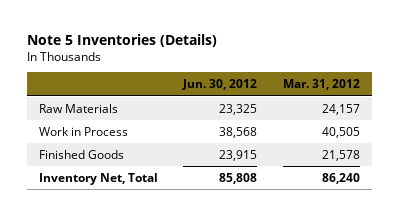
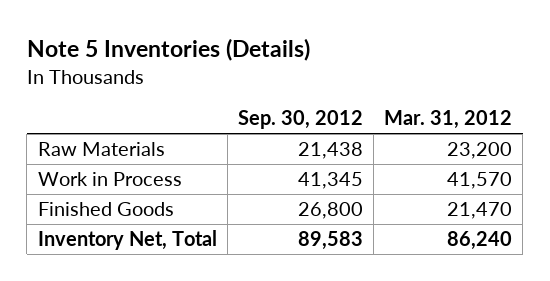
[182,79,258,91] Jun. 30, 2012 -> none
none -> [237,110,363,130] Sep. 30, 2012
[321,103,360,115] 24,157 -> [447,141,513,159] 23,200
[321,126,360,138] 40,505 -> [447,171,513,189] 41,570
[321,149,360,161] 21,578 -> [447,201,513,219] 21,470

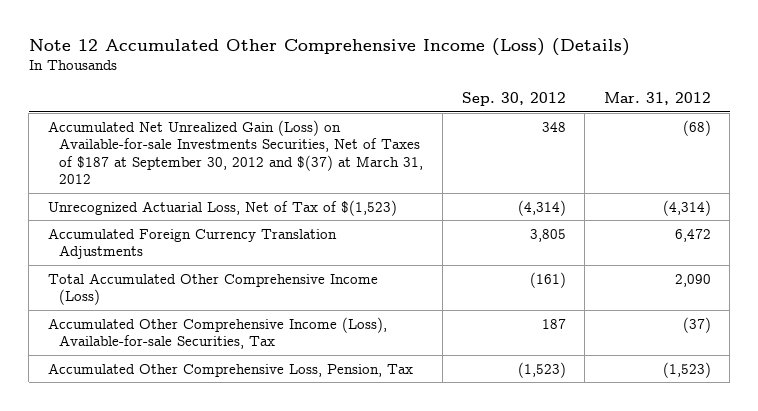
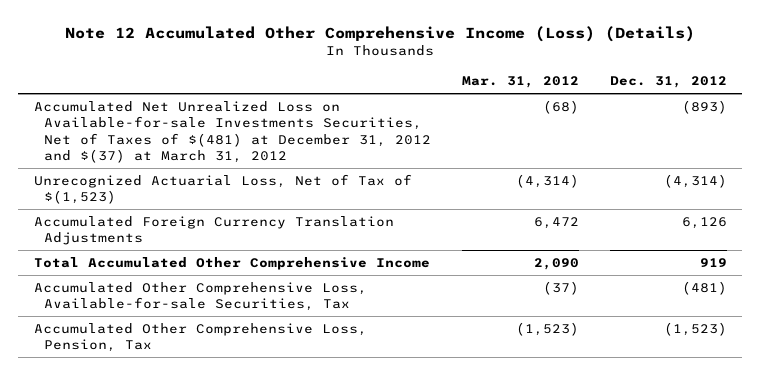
[461,92,566,107] Sep. 30, 2012 -> none
none -> [609,75,727,88] Dec. 31, 2012
[47,119,424,184] Accumulated Net Unrealized Gain (Loss) on Available-for-sale Investments Securities, Net of Taxes of $187 at September 30, 2012 and $(37) at March 31, 2012 -> [33,101,431,163] Accumulated Net Unrealized Loss on Available-for-sale Investments Securities, Net of Taxes of $(481) at December 31, 2012 and $(37) at March 31, 2012
[47,272,378,306] Total Accumulated Other Comprehensive Income (Loss) -> [33,257,430,271] Total Accumulated Other Comprehensive Income
[47,316,387,350] Accumulated Other Comprehensive Income (Loss), Available-for-sale Securities, Tax -> [33,282,367,312] Accumulated Other Comprehensive Loss, Available-for-sale Securities, Tax

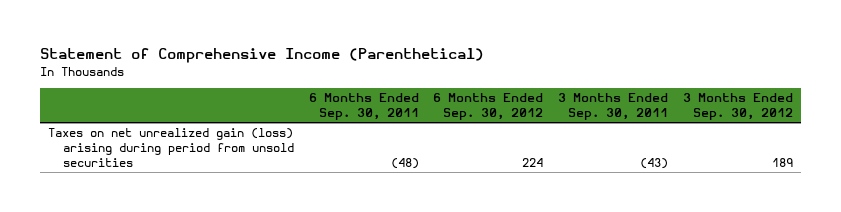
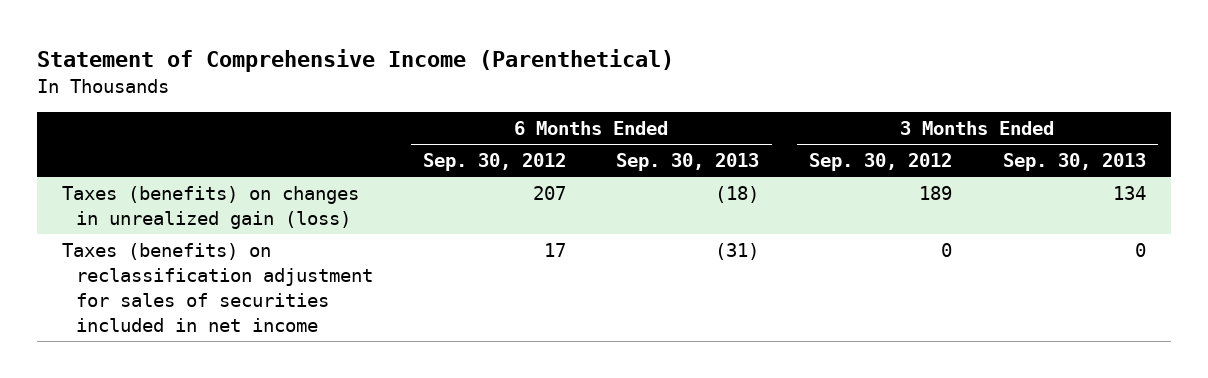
[308,93,419,121] 6 Months Ended Sep. 30, 2011 -> none
[558,93,669,121] 3 Months Ended Sep. 30, 2011 -> none
none -> [616,153,760,172] Sep. 30, 2013
none -> [1002,153,1146,172] Sep. 30, 2013
[47,128,294,168] Taxes on net unrealized gain (loss) arising during period from unsold securities -> [62,186,360,229] Taxes (benefits) on changes in unrealized gain (loss)
[522,158,544,168] 224 -> [533,186,567,201] 207
none -> [62,243,373,332] Taxes (benefits) on reclassification adjustment for sales of securities included in net income

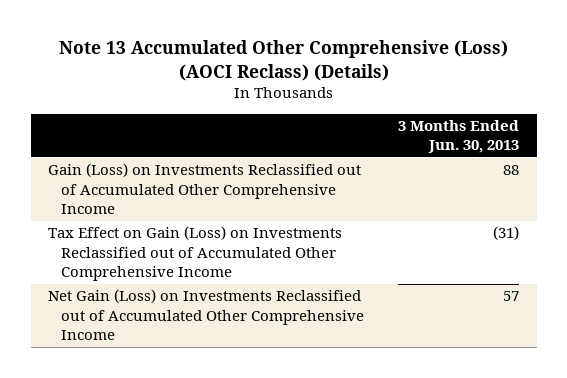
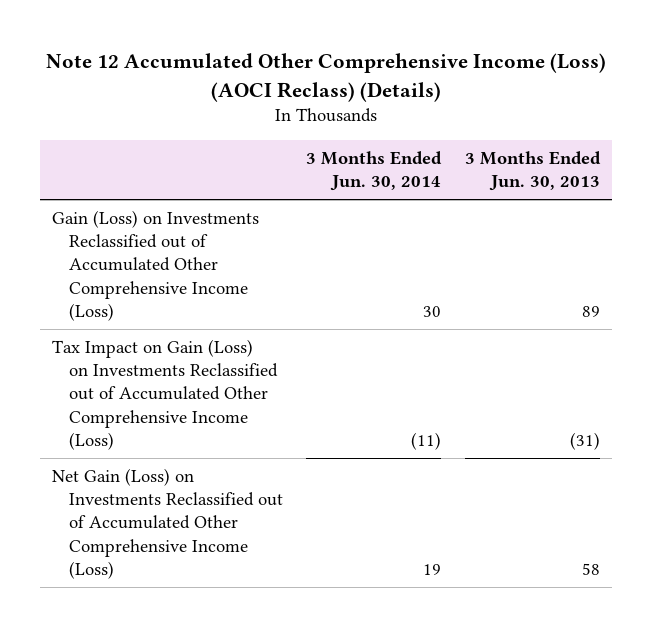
[58,40,508,81] Note 13 Accumulated Other Comprehensive (Loss) (AOCI Reclass) (Details) -> [45,53,606,102] Note 12 Accumulated Other Comprehensive Income (Loss) (AOCI Reclass) (Details)
none -> [306,150,443,191] 3 Months Ended Jun. 30, 2014
[47,163,361,215] Gain (Loss) on Investments Reclassified out of Accumulated Other Comprehensive Income -> [51,209,259,321] Gain (Loss) on Investments Reclassified out of Accumulated Other Comprehensive Income (Loss)
[503,165,520,176] 88 -> [581,305,600,317] 89
[47,226,342,282] Tax Effect on Gain (Loss) on Investments Reclassified out of Accumulated Other Comprehensive Income -> [51,338,278,450] Tax Impact on Gain (Loss) on Investments Reclassified out of Accumulated Other Comprehensive Income (Loss)
[47,289,365,341] Net Gain (Loss) on Investments Reclassified out of Accumulated Other Comprehensive Income -> [51,467,283,579] Net Gain (Loss) on Investments Reclassified out of Accumulated Other Comprehensive Income (Loss)
[503,291,520,302] 57 -> [581,562,600,575] 58

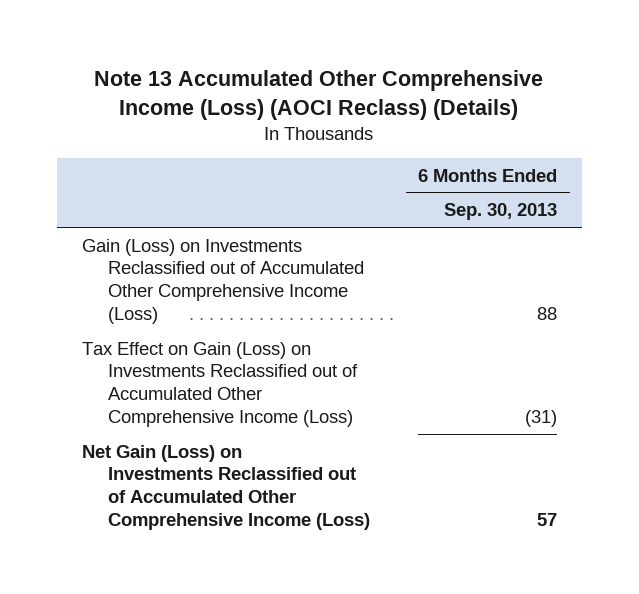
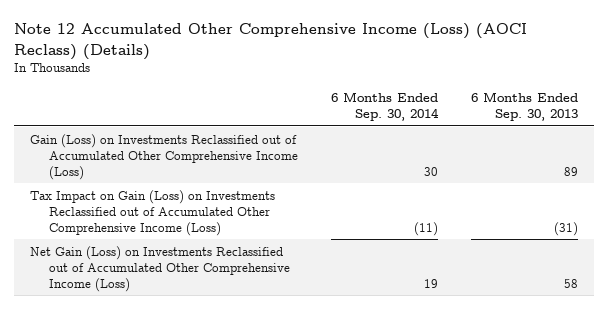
[94,69,544,120] Note 13 Accumulated Other Comprehensive Income (Loss) (AOCI Reclass) (Details) -> [13,23,527,60] Note 12 Accumulated Other Comprehensive Income (Loss) (AOCI Reclass) (Details)
none -> [331,91,440,122] 6 Months Ended Sep. 30, 2014
[537,306,558,320] 88 -> [563,166,578,176] 89
[81,341,358,427] Tax Effect on Gain (Loss) on Investments Reclassified out of Accumulated Other Comprehensive Income (Loss) -> [30,189,276,236] Tax Impact on Gain (Loss) on Investments Reclassified out of Accumulated Other Comprehensive Income (Loss)
[537,512,558,526] 57 -> [563,278,578,288] 58

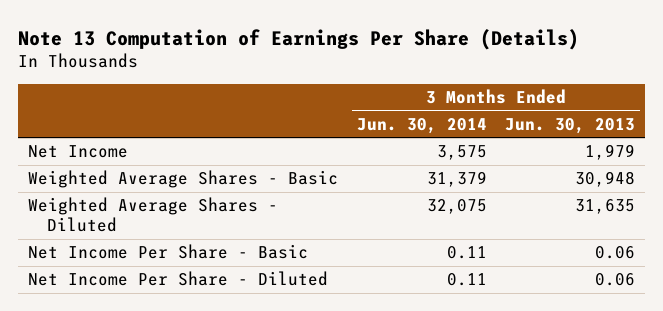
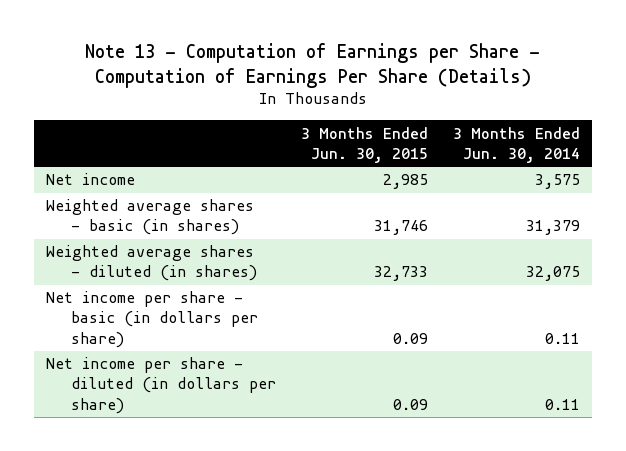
[18,28,580,50] Note 13 Computation of Earnings Per Share (Details) -> [84,43,540,89] Note 13 - Computation of Earnings per Share - Computation of Earnings Per Share (Details)
[505,117,636,134] Jun. 30, 2013 -> none
none -> [300,126,428,163] 3 Months Ended Jun. 30, 2015
[27,145,128,159] Net Income -> [46,173,136,186] Net income
[27,170,338,189] Weighted Average Shares - Basic -> [46,199,255,236] Weighted average shares - basic (in shares)
[27,197,278,233] Weighted Average Shares - Diluted -> [46,245,258,282] Weighted average shares - diluted (in shares)
[27,244,308,260] Net Income Per Share - Basic -> [46,291,259,348] Net income per share - basic (in dollars per share)
[27,271,328,287] Net Income Per Share - Diluted -> [46,357,277,414] Net income per share - diluted (in dollars per share)

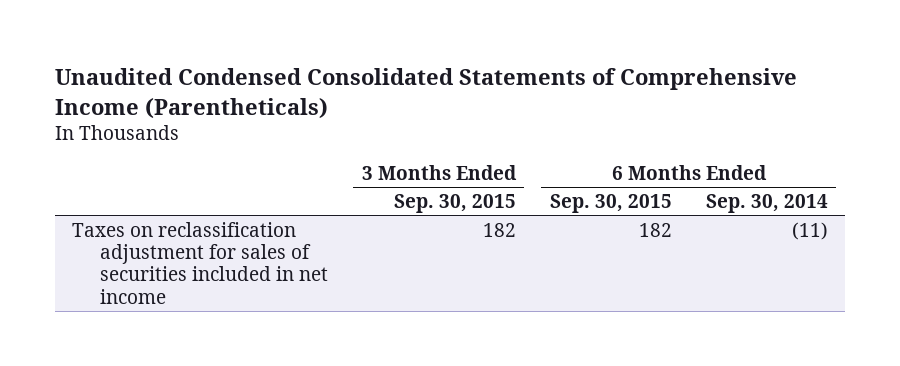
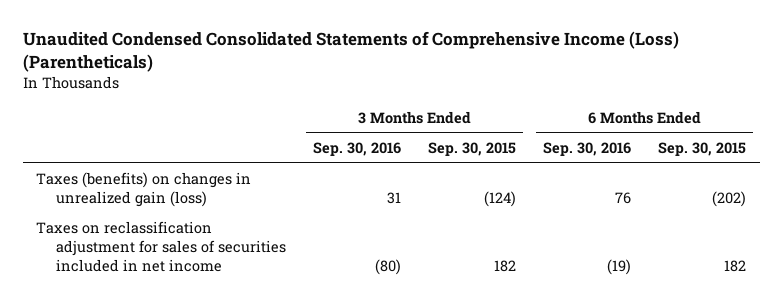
[55,68,798,119] Unaudited Condensed Consolidated Statements of Comprehensive Income (Parentheticals) -> [22,31,679,73] Unaudited Condensed Consolidated Statements of Comprehensive Income (Loss) (Parentheticals)
[705,193,828,213] Sep. 30, 2014 -> none
none -> [313,142,402,157] Sep. 30, 2016
none -> [543,142,632,157] Sep. 30, 2016
none -> [36,172,252,208] Taxes (benefits) on changes in unrealized gain (loss)

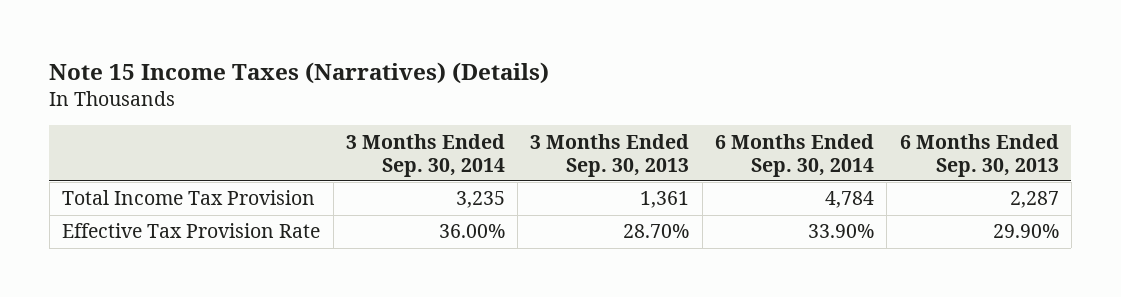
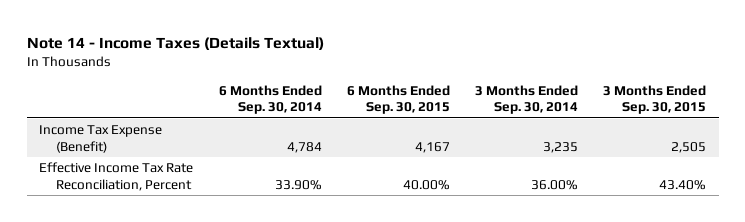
[49,61,550,84] Note 15 Income Taxes (Narratives) (Details) -> [26,36,324,50] Note 14 - Income Taxes (Details Textual)
[530,133,690,177] 3 Months Ended Sep. 30, 2013 -> none
[899,133,1059,177] 6 Months Ended Sep. 30, 2013 -> none
none -> [346,84,450,115] 6 Months Ended Sep. 30, 2015
none -> [603,84,707,115] 3 Months Ended Sep. 30, 2015
[62,190,316,206] Total Income Tax Provision -> [39,125,163,153] Income Tax Expense (Benefit)
[62,223,321,239] Effective Tax Provision Rate -> [39,162,194,191] Effective Income Tax Rate Reconciliation, Percent

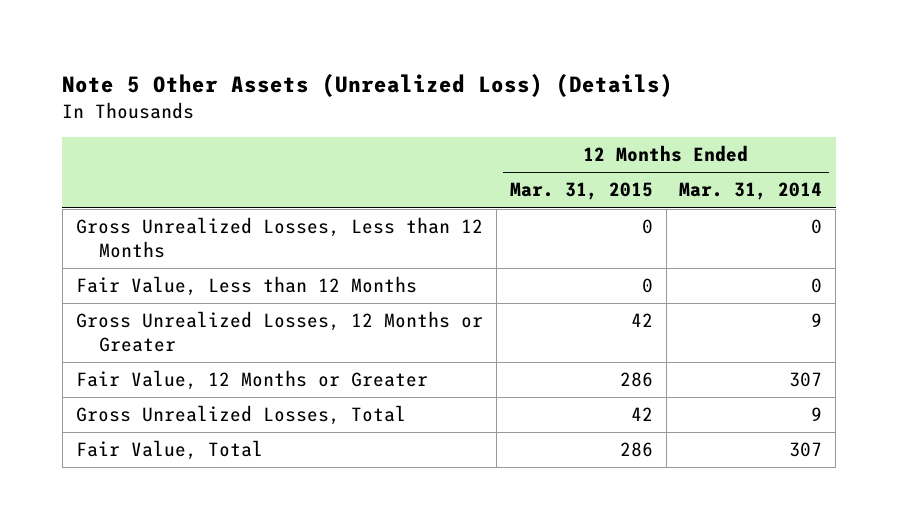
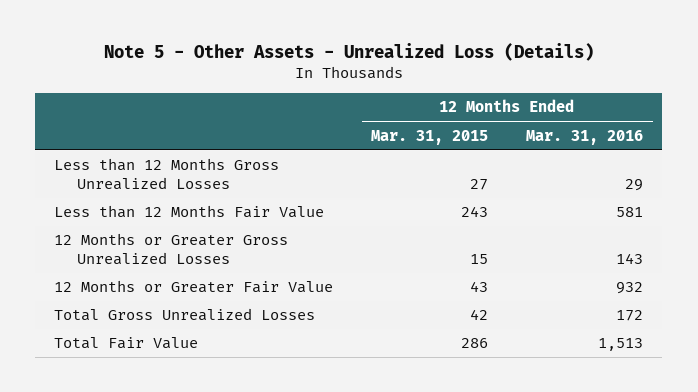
[62,74,674,98] Note 5 Other Assets (Unrealized Loss) (Details) -> [103,43,594,62] Note 5 - Other Assets - Unrealized Loss (Details)
[679,182,823,201] Mar. 31, 2014 -> none
none -> [526,129,644,145] Mar. 31, 2016
[75,217,483,259] Gross Unrealized Losses, Less than 12 Months -> [54,158,280,191] Less than 12 Months Gross Unrealized Losses
[641,219,653,235] 0 -> [470,179,489,191] 27
[75,276,417,297] Fair Value, Less than 12 Months -> [54,205,325,219] Less than 12 Months Fair Value
[641,278,653,294] 0 -> [461,206,489,218] 243
[75,311,483,353] Gross Unrealized Losses, 12 Months or Greater -> [54,233,289,266] 12 Months or Greater Gross Unrealized Losses
[630,313,653,328] 42 -> [470,254,489,265] 15
[75,370,428,391] Fair Value, 12 Months or Greater -> [54,280,334,294] 12 Months or Greater Fair Value
[619,372,653,388] 286 -> [470,281,489,293] 43
[75,405,406,426] Gross Unrealized Losses, Total -> [54,308,316,322] Total Gross Unrealized Losses
[75,440,263,461] Fair Value, Total -> [54,337,199,350] Total Fair Value

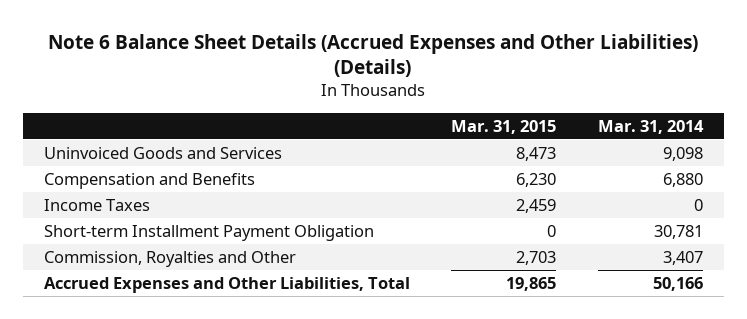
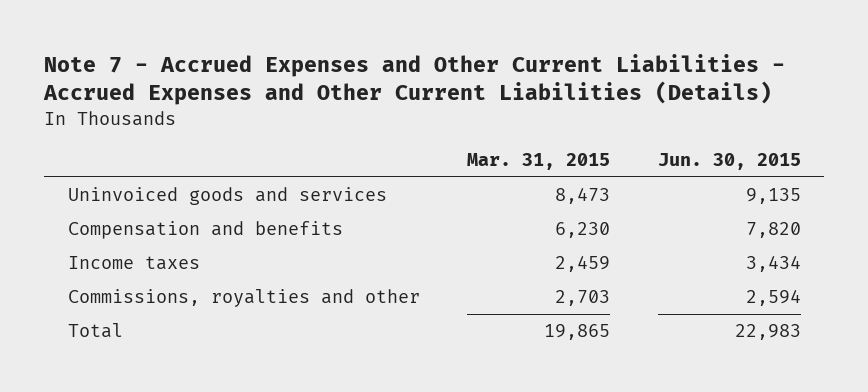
[48,33,699,78] Note 6 Balance Sheet Details (Accrued Expenses and Other Liabilities) (Details) -> [42,54,785,106] Note 7 - Accrued Expenses and Other Current Liabilities - Accrued Expenses and Other Current Liabilities (Details)
[597,119,704,134] Mar. 31, 2014 -> none
none -> [657,153,801,171] Jun. 30, 2015
[43,225,374,242] Short-term Installment Payment Obligation -> none
[43,147,282,160] Uninvoiced Goods and Services -> [67,187,387,206] Uninvoiced goods and services
[43,173,255,190] Compensation and Benefits -> [67,221,343,240] Compensation and benefits
[43,199,150,212] Income Taxes -> [67,256,200,271] Income taxes
[43,251,296,268] Commission, Royalties and Other -> [67,289,420,308] Commissions, royalties and other
[43,277,410,294] Accrued Expenses and Other Liabilities, Total -> [67,323,123,339] Total

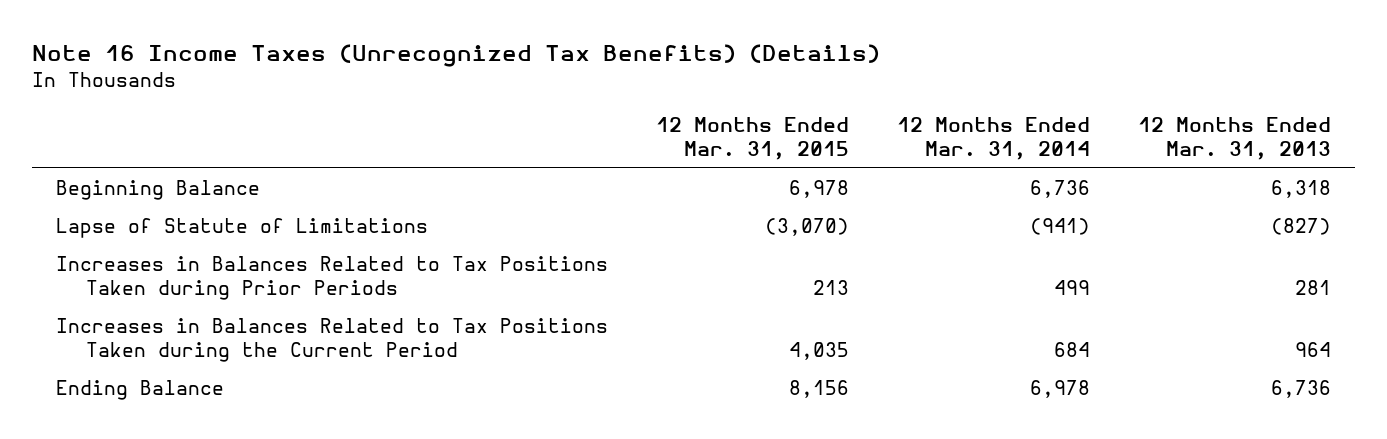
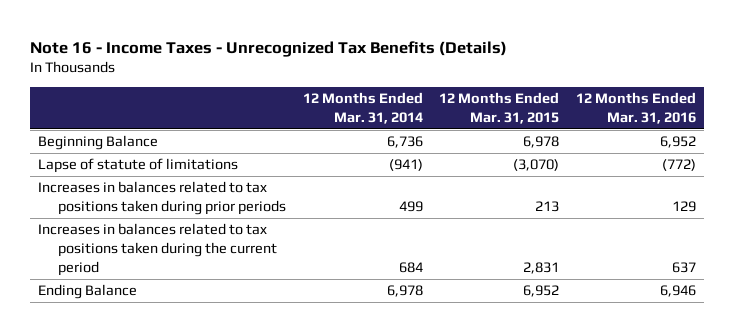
[32,44,881,68] Note 16 Income Taxes (Unrecognized Tax Benefits) (Details) -> [30,40,508,57] Note 16 - Income Taxes - Unrecognized Tax Benefits (Details)
[1137,117,1331,160] 12 Months Ended Mar. 31, 2013 -> none
none -> [575,91,696,124] 12 Months Ended Mar. 31, 2016
[56,218,429,239] Lapse of Statute of Limitations -> [38,158,239,174] Lapse of statute of limitations
[56,256,609,301] Increases in Balances Related to Tax Positions Taken during Prior Periods -> [38,181,286,216] Increases in balances related to tax positions taken during prior periods
[56,318,609,363] Increases in Balances Related to Tax Positions Taken during the Current Period -> [38,223,277,276] Increases in balances related to tax positions taken during the current period
[789,342,850,361] 4,035 -> [523,261,560,274] 2,831
[789,380,850,399] 8,156 -> [523,285,560,298] 6,952

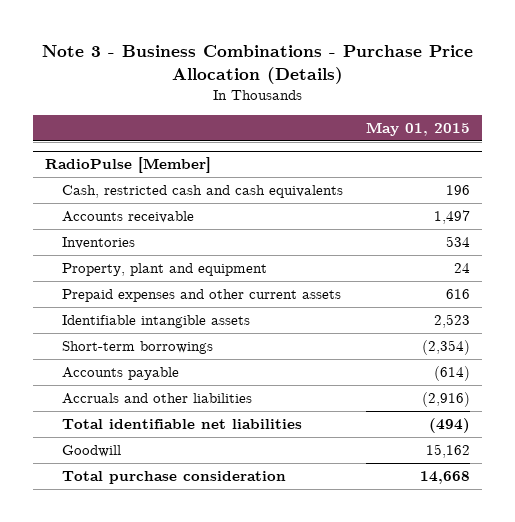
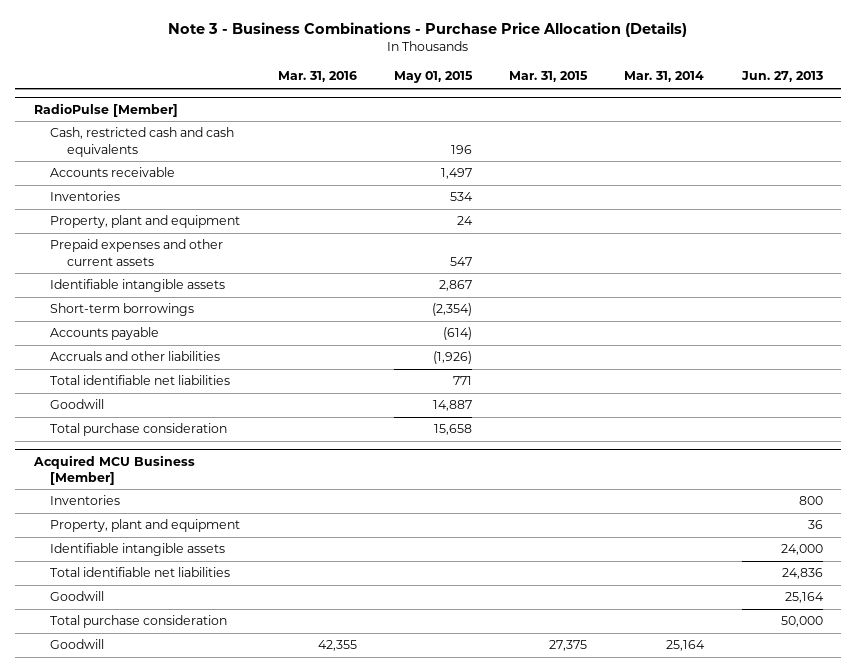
none -> [277,71,357,83] Mar. 31, 2016
none -> [509,71,589,83] Mar. 31, 2015
none -> [624,71,705,83] Mar. 31, 2014
none -> [740,71,823,83] Jun. 27, 2013
[446,288,471,299] 616 -> [449,256,472,266] 547
[434,313,471,328] 2,523 -> [438,280,472,292] 2,867
[422,391,471,407] (2,916) -> [432,351,472,365] (1,926)
[429,417,471,433] (494) -> [452,376,472,386] 771
[426,443,471,458] 15,162 -> [432,400,472,412] 14,887
[420,470,471,484] 14,668 -> [433,424,472,436] 15,658
none -> [32,454,195,485] Acquired MCU Business [Member]
none -> [50,495,121,506] Inventories
none -> [50,519,241,533] Property, plant and equipment
none -> [50,543,226,557] Identifiable intangible assets
none -> [50,567,231,578] Total identifiable net liabilities
none -> [50,591,105,602] Goodwill
none -> [50,615,228,629] Total purchase consideration
none -> [50,639,105,650] Goodwill

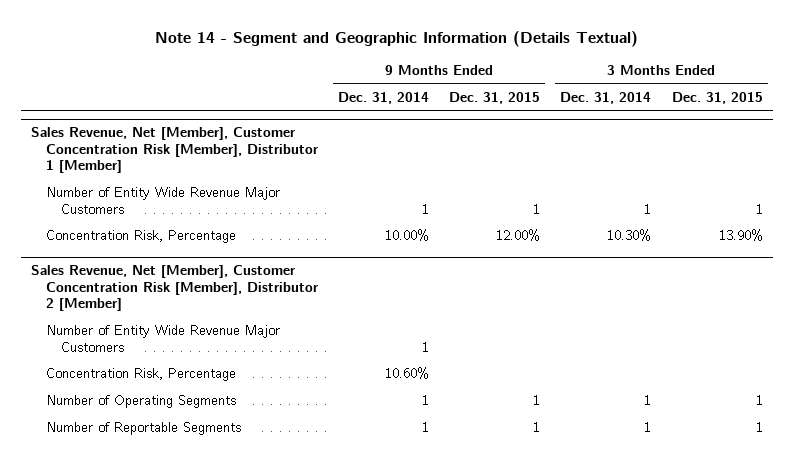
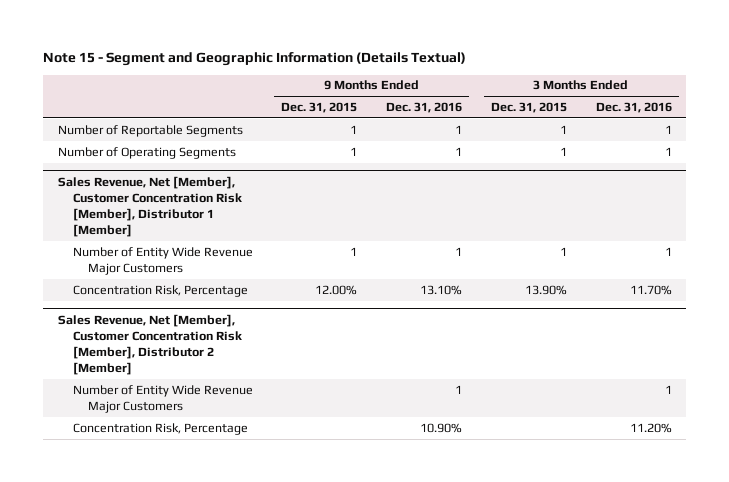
[154,30,638,47] Note 14 - Segment and Geographic Information (Details Textual) -> [43,52,467,67] Note 15 - Segment and Geographic Information (Details Textual)
[338,91,430,104] Dec. 31, 2014 -> none
[560,91,652,104] Dec. 31, 2014 -> none
none -> [386,102,463,114] Dec. 31, 2016
none -> [595,102,672,114] Dec. 31, 2016
none -> [57,124,243,137] Number of Reportable Segments
none -> [57,146,236,159] Number of Operating Segments
[46,395,237,409] Number of Operating Segments -> none
[46,422,242,436] Number of Reportable Segments -> none

